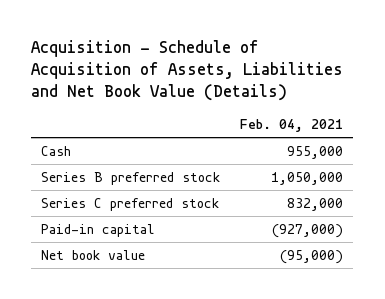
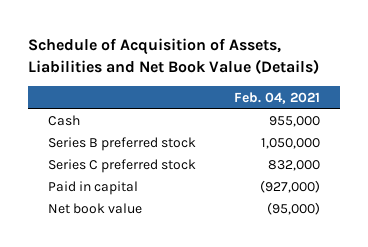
[31,40,344,102] Acquisition - Schedule of Acquisition of Assets, Liabilities and Net Book Value (Details) -> [28,38,320,74] Schedule of Acquisition of Assets, Liabilities and Net Book Value (Details)
[41,223,156,237] Paid-in capital -> [47,180,138,195] Paid in capital

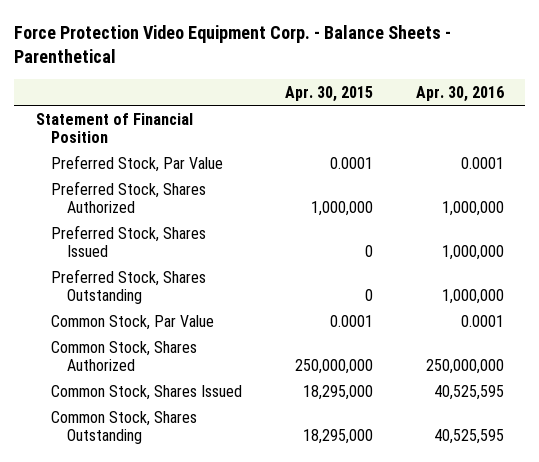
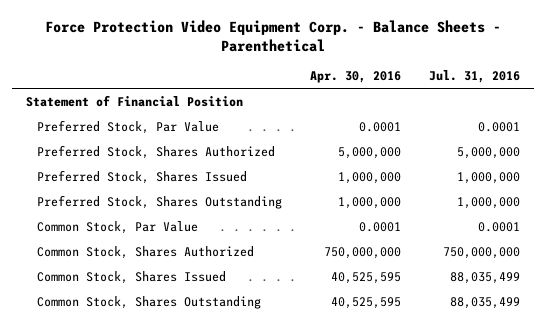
[285,85,374,102] Apr. 30, 2015 -> none
none -> [429,70,521,84] Jul. 31, 2016
[441,200,504,216] 1,000,000 -> [337,146,401,159] 5,000,000
[425,358,504,374] 250,000,000 -> [323,246,401,259] 750,000,000

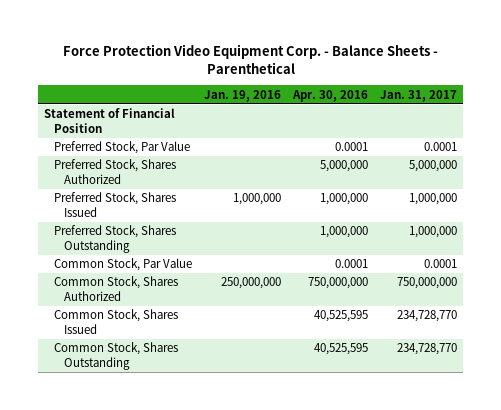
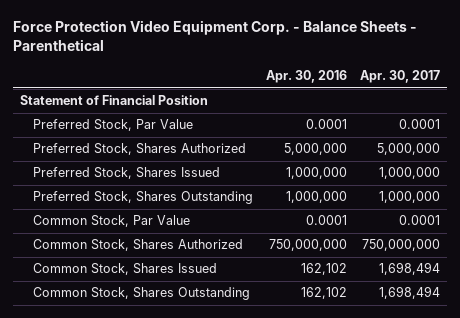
[203,89,281,102] Jan. 19, 2016 -> none
[379,89,457,102] Jan. 31, 2017 -> none
none -> [360,70,441,84] Apr. 30, 2017
[313,310,368,323] 40,525,595 -> [300,263,347,276] 162,102
[313,343,368,356] 40,525,595 -> [300,287,347,300] 162,102

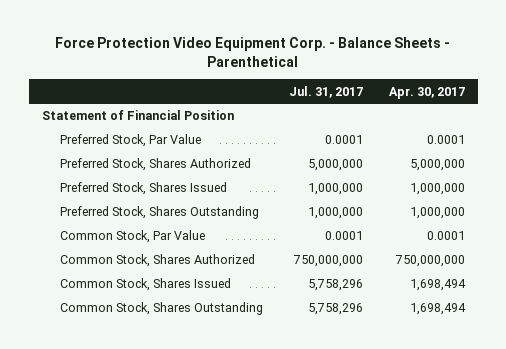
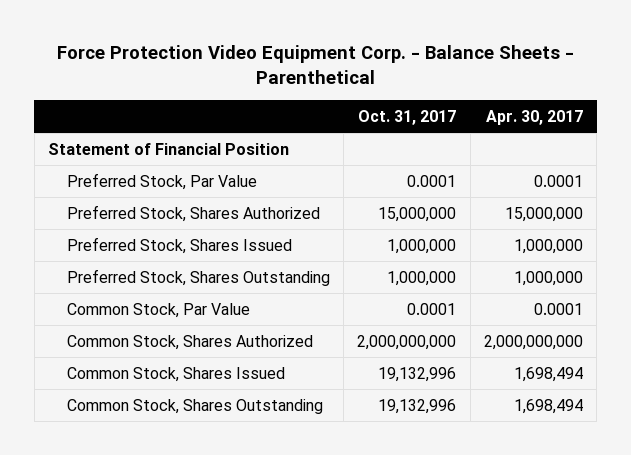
[288,85,363,98] Jul. 31, 2017 -> none
none -> [358,109,457,125] Oct. 31, 2017
[409,159,465,172] 5,000,000 -> [505,206,584,222] 15,000,000
[394,255,465,268] 750,000,000 -> [484,334,584,350] 2,000,000,000

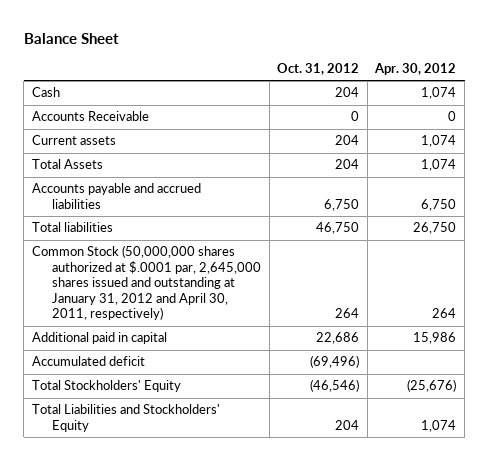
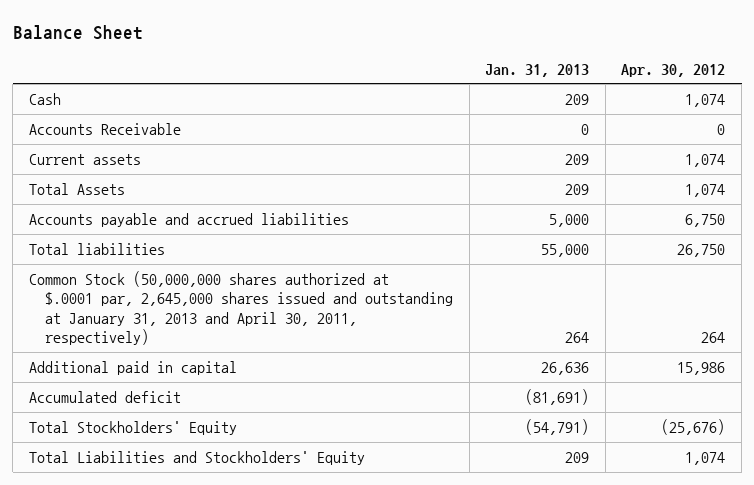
[277,62,360,75] Oct. 31, 2012 -> none
none -> [485,63,590,77] Jan. 31, 2013
[32,245,261,321] Common Stock (50,000,000 shares authorized at $.0001 par, 2,645,000 shares issued and outstanding at January 31, 2012 and April 30, 2011, respectively) -> [29,270,454,345] Common Stock (50,000,000 shares authorized at $.0001 par, 2,645,000 shares issued and outstanding at January 31, 2013 and April 30, 2011, respectively)

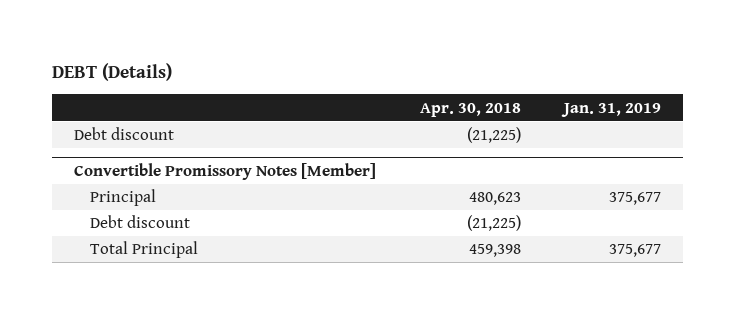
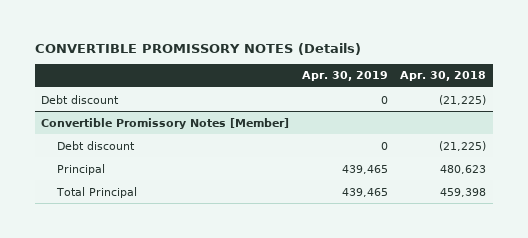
[51,62,172,81] DEBT (Details) -> [35,42,362,55] CONVERTIBLE PROMISSORY NOTES (Details)
[561,102,662,117] Jan. 31, 2019 -> none
none -> [301,71,388,82] Apr. 30, 2019
[90,189,157,207] Principal -> [56,163,105,175] Principal

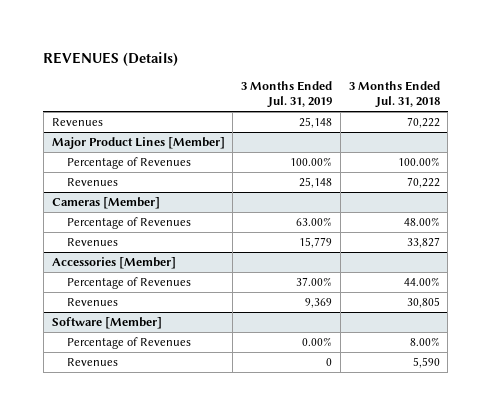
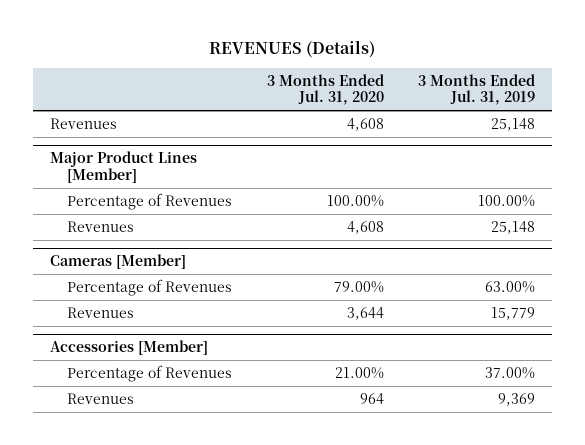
[348,81,440,109] 3 Months Ended Jul. 31, 2018 -> none
none -> [266,73,384,106] 3 Months Ended Jul. 31, 2020
[51,317,162,330] Software [Member] -> none
[66,337,191,350] Percentage of Revenues -> none
[66,358,118,367] Revenues -> none

